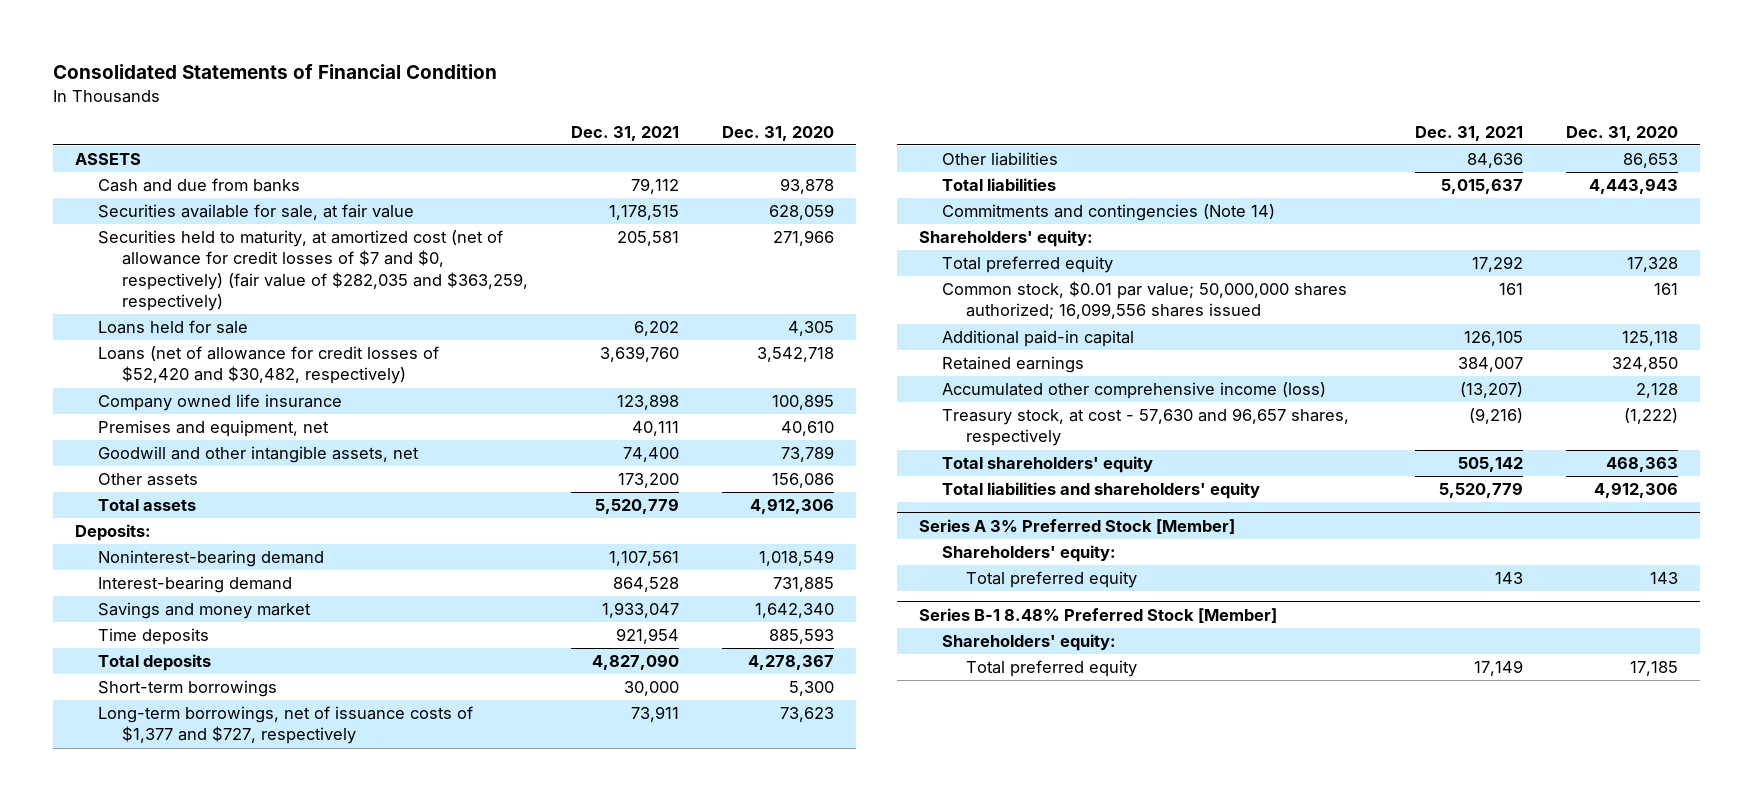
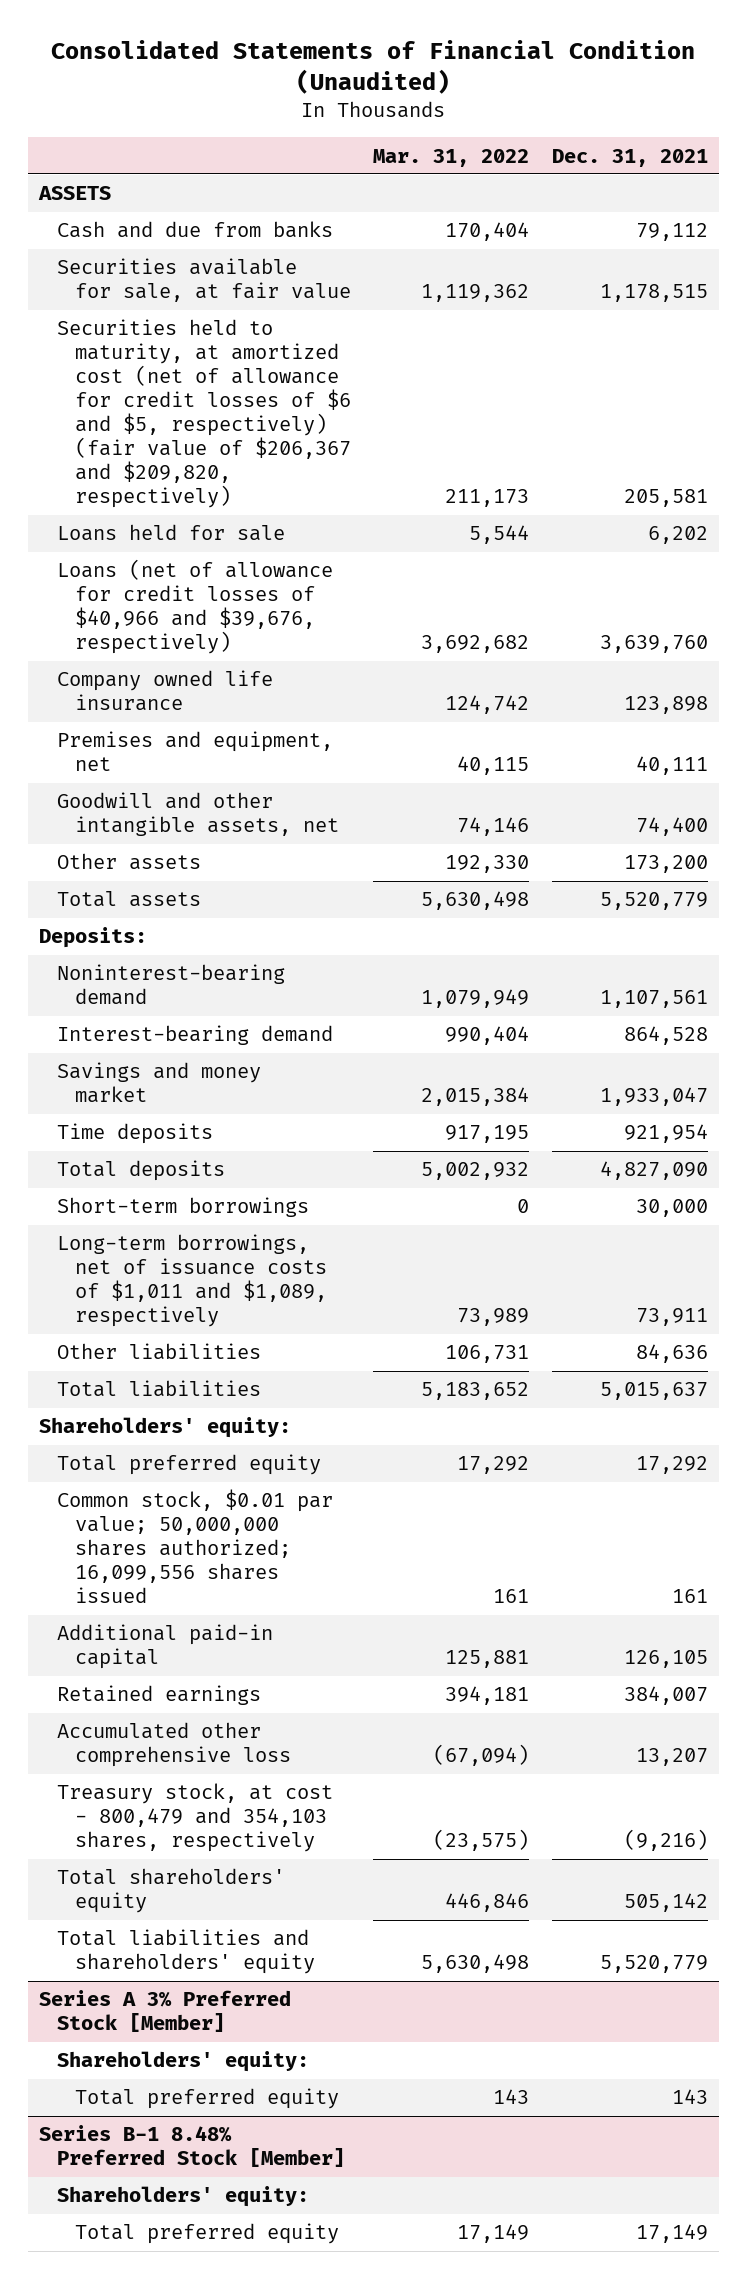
[53,64,498,80] Consolidated Statements of Financial Condition -> [51,39,696,94] Consolidated Statements of Financial Condition (Unaudited)
[722,125,835,141] Dec. 31, 2020 -> none
none -> [373,148,530,167] Mar. 31, 2022
[98,230,528,311] Securities held to maturity, at amortized cost (net of allowance for credit losses of $7 and $0, respectively) (fair value of $282,035 and $363,259, respectively) -> [57,319,352,509] Securities held to maturity, at amortized cost (net of allowance for credit losses of $6 and $5, respectively) (fair value of $206,367 and $209,820, respectively)
[98,346,440,385] Loans (net of allowance for credit losses of $52,420 and $30,482, respectively) -> [57,559,334,655] Loans (net of allowance for credit losses of $40,966 and $39,676, respectively)
[98,706,474,745] Long-term borrowings, net of issuance costs of $1,377 and $727, respectively -> [57,1234,328,1328] Long-term borrowings, net of issuance costs of $1,011 and $1,089, respectively
[942,204,1276,222] Commitments and contingencies (Note 14) -> none
[942,382,1327,400] Accumulated other comprehensive income (loss) -> [57,1722,292,1768] Accumulated other comprehensive loss
[1460,382,1524,399] (13,207) -> [635,1748,708,1767] 13,207
[942,408,1350,447] Treasury stock, at cost - 57,630 and 96,657 shares, respectively -> [57,1783,334,1853] Treasury stock, at cost - 800,479 and 354,103 shares, respectively

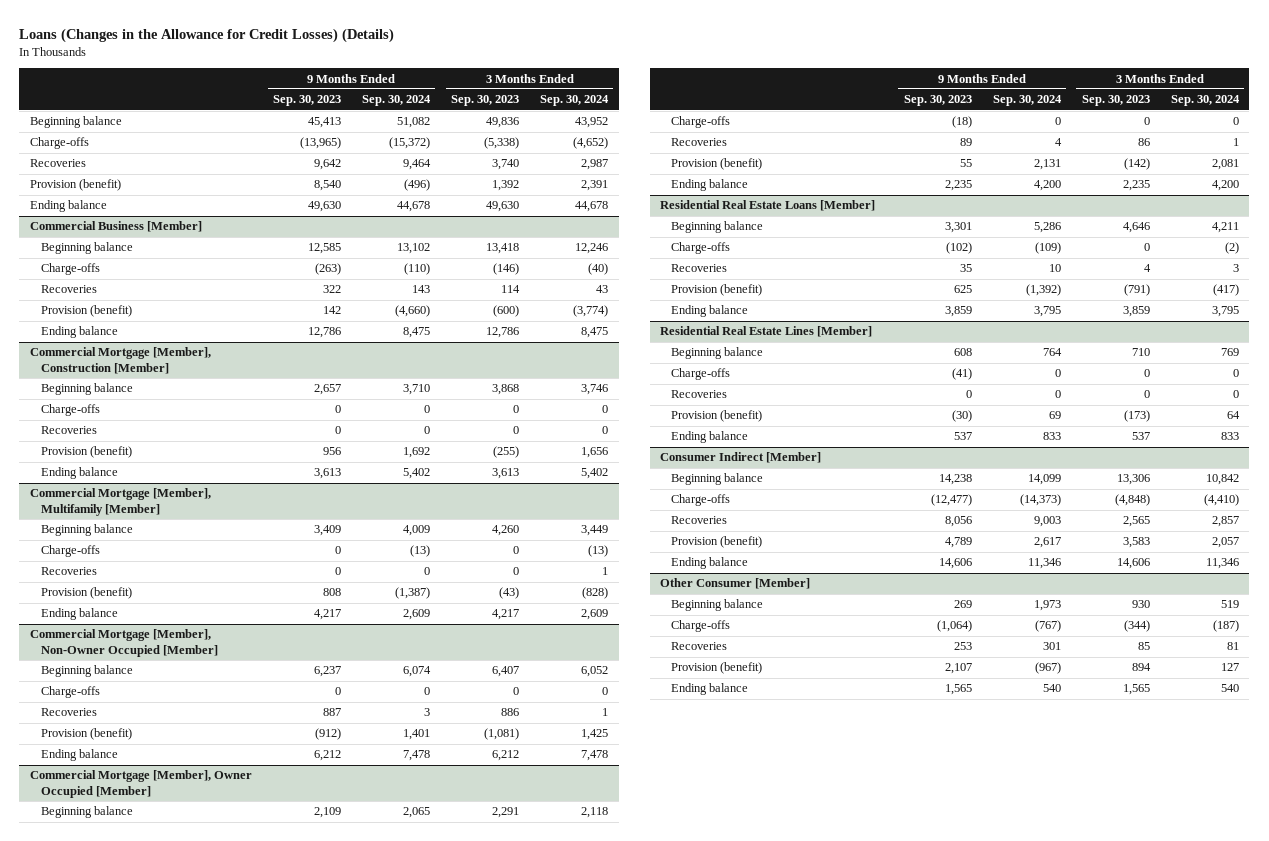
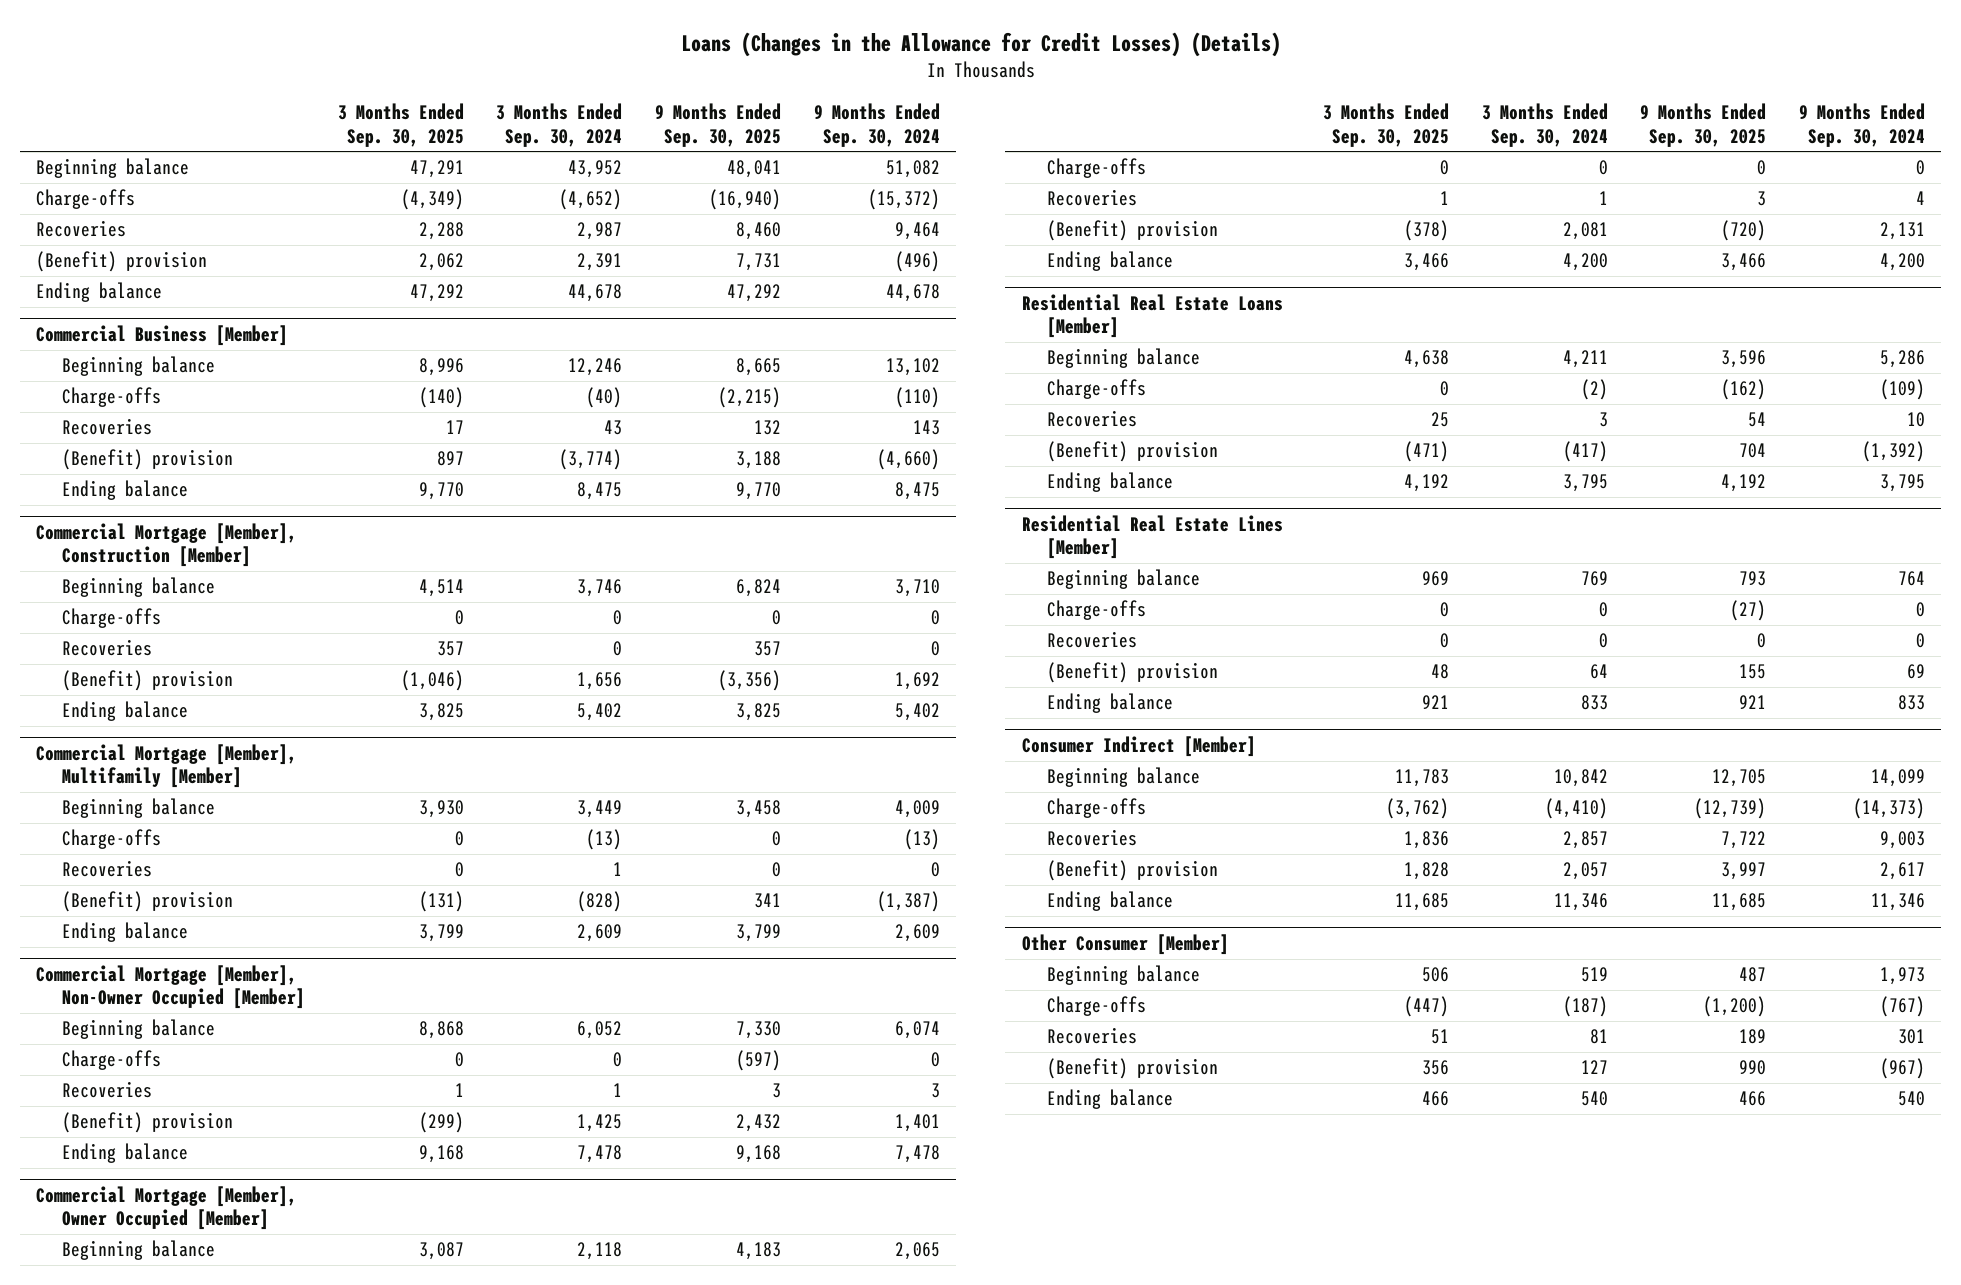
[272,95,341,107] Sep. 30, 2023 -> none
[450,95,519,107] Sep. 30, 2023 -> none
none -> [337,103,464,147] 3 Months Ended Sep. 30, 2025
none -> [655,103,782,147] 9 Months Ended Sep. 30, 2025
[29,179,121,192] Provision (benefit) -> [36,251,208,273] (Benefit) provision
[40,305,132,318] Provision (benefit) -> [62,449,234,471] (Benefit) provision
[40,446,132,459] Provision (benefit) -> [62,670,234,692] (Benefit) provision
[40,587,132,600] Provision (benefit) -> [62,891,234,913] (Benefit) provision
[40,728,132,741] Provision (benefit) -> [62,1112,234,1134] (Benefit) provision
[671,158,763,171] Provision (benefit) -> [1047,220,1219,242] (Benefit) provision
[671,284,763,297] Provision (benefit) -> [1047,441,1219,463] (Benefit) provision
[671,410,763,423] Provision (benefit) -> [1047,662,1219,684] (Benefit) provision
[671,536,763,549] Provision (benefit) -> [1047,860,1219,882] (Benefit) provision
[671,662,763,675] Provision (benefit) -> [1047,1058,1219,1080] (Benefit) provision

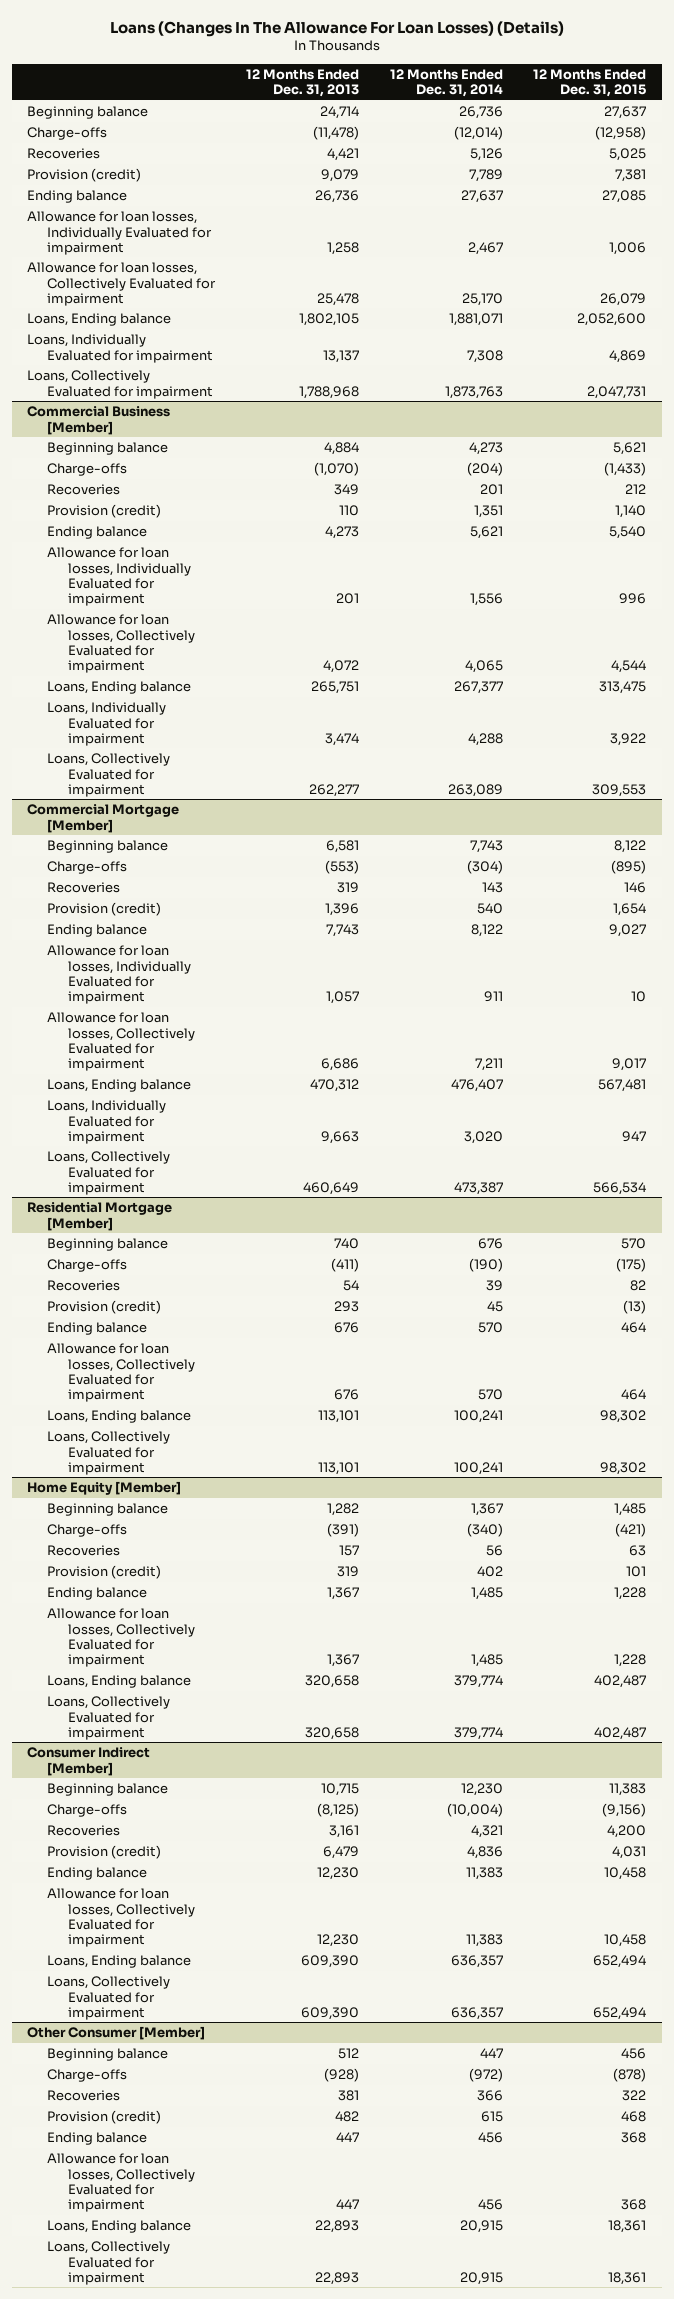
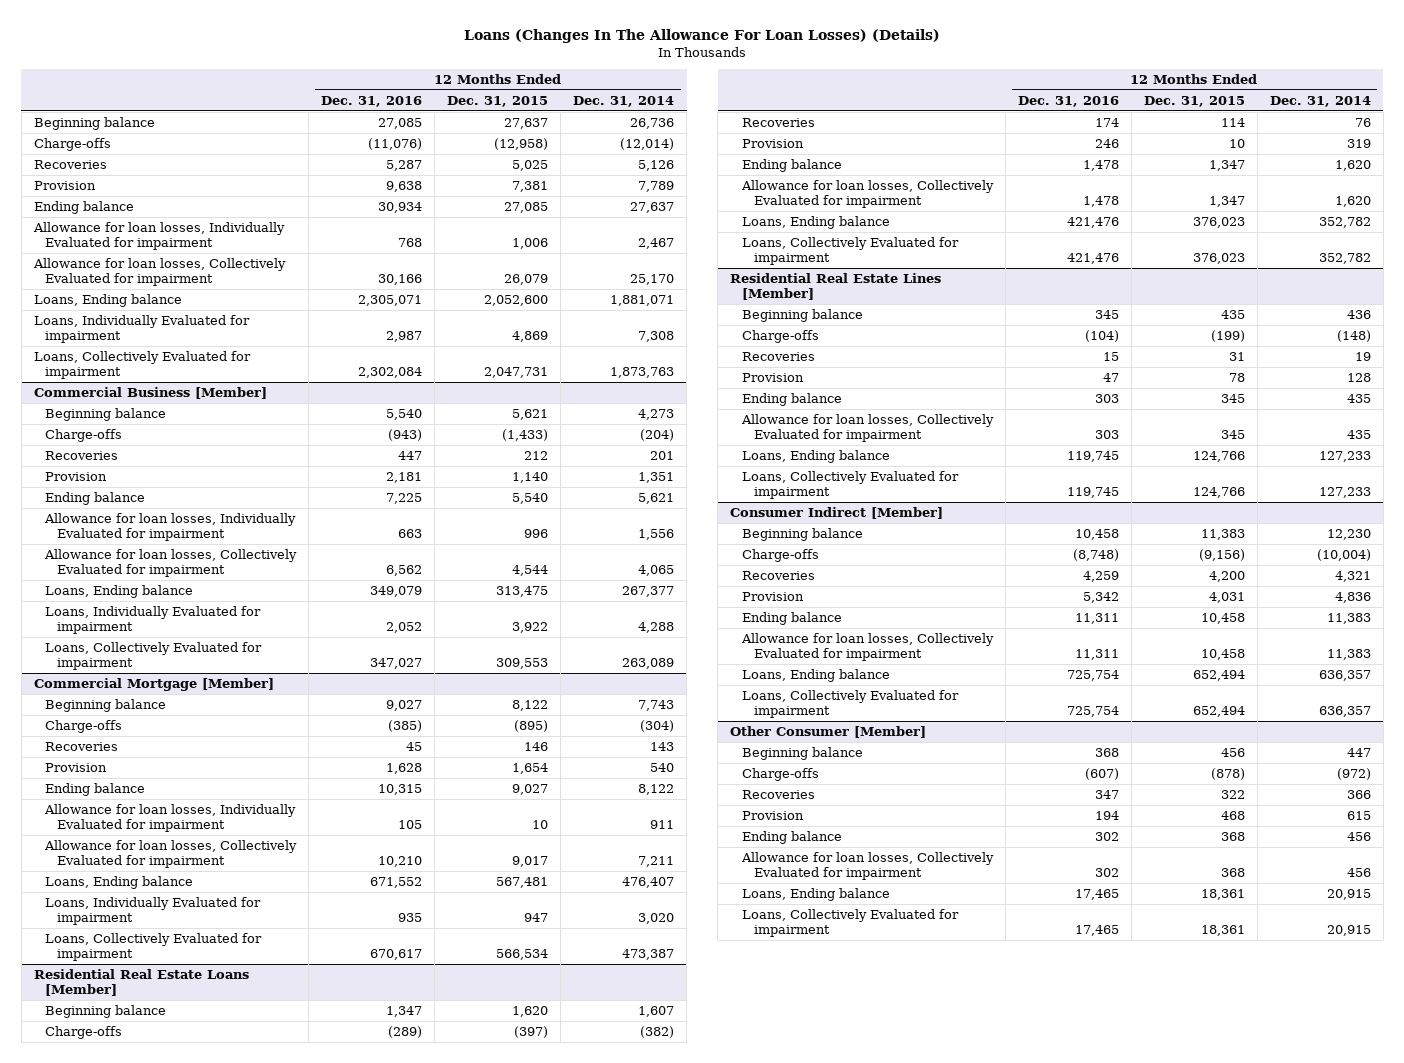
[246,68,360,98] 12 Months Ended Dec. 31, 2013 -> none
none -> [321,95,423,107] Dec. 31, 2016
[27,168,142,183] Provision (credit) -> [33,180,96,190] Provision
[47,504,162,519] Provision (credit) -> [45,471,108,481] Provision
[47,902,162,917] Provision (credit) -> [45,762,108,772] Provision
[27,1202,173,1231] Residential Mortgage [Member] -> [33,968,249,997] Residential Real Estate Loans [Member]
[477,1238,503,1250] 676 -> [638,1005,675,1017] 1,607
[621,1238,647,1250] 570 -> [512,1005,549,1017] 1,620
[468,1258,503,1273] (190) -> [640,1025,675,1038] (382)
[616,1258,647,1273] (175) -> [514,1025,549,1038] (397)
[485,1280,503,1292] 39 -> [1354,117,1371,127] 76
[630,1280,647,1292] 82 -> [1220,117,1245,127] 114
[47,1300,162,1315] Provision (credit) -> [741,138,804,148] Provision
[486,1301,503,1313] 45 -> [1346,138,1371,148] 319
[623,1300,647,1315] (13) -> [1228,138,1245,148] 10
[477,1322,503,1334] 570 -> [1334,159,1371,171] 1,620
[621,1322,647,1334] 464 -> [1208,159,1245,171] 1,347
[477,1389,503,1401] 570 -> [1334,196,1371,208] 1,620
[621,1389,647,1401] 464 -> [1208,196,1245,208] 1,347
[453,1410,503,1424] 100,241 -> [1318,216,1371,228] 352,782
[600,1410,647,1424] 98,302 -> [1192,216,1245,228] 376,023
[453,1461,503,1475] 100,241 -> [1318,253,1371,265] 352,782
[600,1461,647,1475] 98,302 -> [1192,253,1245,265] 376,023
[27,1481,182,1496] Home Equity [Member] -> [730,272,942,301] Residential Real Estate Lines [Member]
[470,1503,503,1517] 1,367 -> [1346,309,1371,319] 436
[614,1503,647,1517] 1,485 -> [1220,309,1245,319] 435
[466,1523,503,1538] (340) -> [1336,329,1371,342] (148)
[615,1523,647,1538] (421) -> [1210,329,1245,342] (199)
[485,1545,503,1557] 56 -> [1354,351,1371,361] 19
[629,1545,647,1557] 63 -> [1228,351,1245,361] 31
[47,1565,162,1580] Provision (credit) -> [741,372,804,382] Provision
[476,1566,503,1578] 402 -> [1346,372,1371,382] 128
[626,1566,647,1578] 101 -> [1228,372,1245,382] 78
[470,1587,503,1601] 1,485 -> [1346,393,1371,403] 435
[614,1587,647,1601] 1,228 -> [1220,393,1245,403] 345
[470,1654,503,1668] 1,485 -> [1346,430,1371,440] 435
[614,1654,647,1668] 1,228 -> [1220,430,1245,440] 345
[453,1675,503,1689] 379,774 -> [1318,450,1371,462] 127,233
[594,1675,647,1689] 402,487 -> [1192,450,1245,462] 124,766
[453,1726,503,1740] 379,774 -> [1318,487,1371,499] 127,233
[594,1726,647,1740] 402,487 -> [1192,487,1245,499] 124,766
[47,1845,162,1860] Provision (credit) -> [741,591,804,601] Provision
[47,2110,162,2125] Provision (credit) -> [741,810,804,820] Provision

